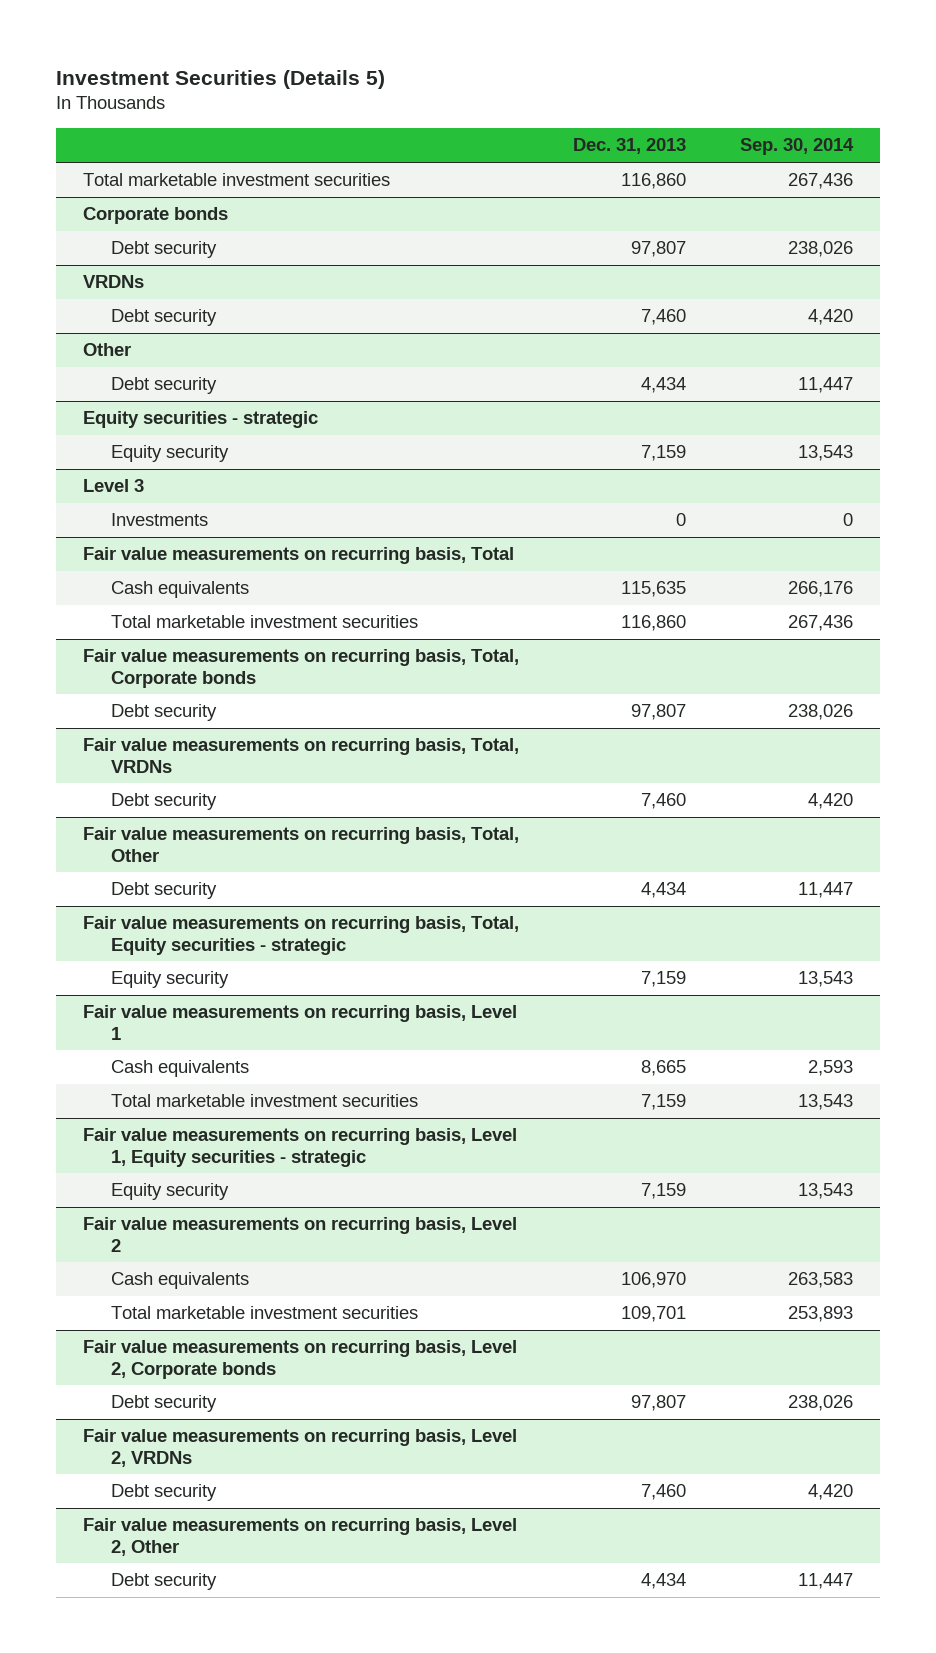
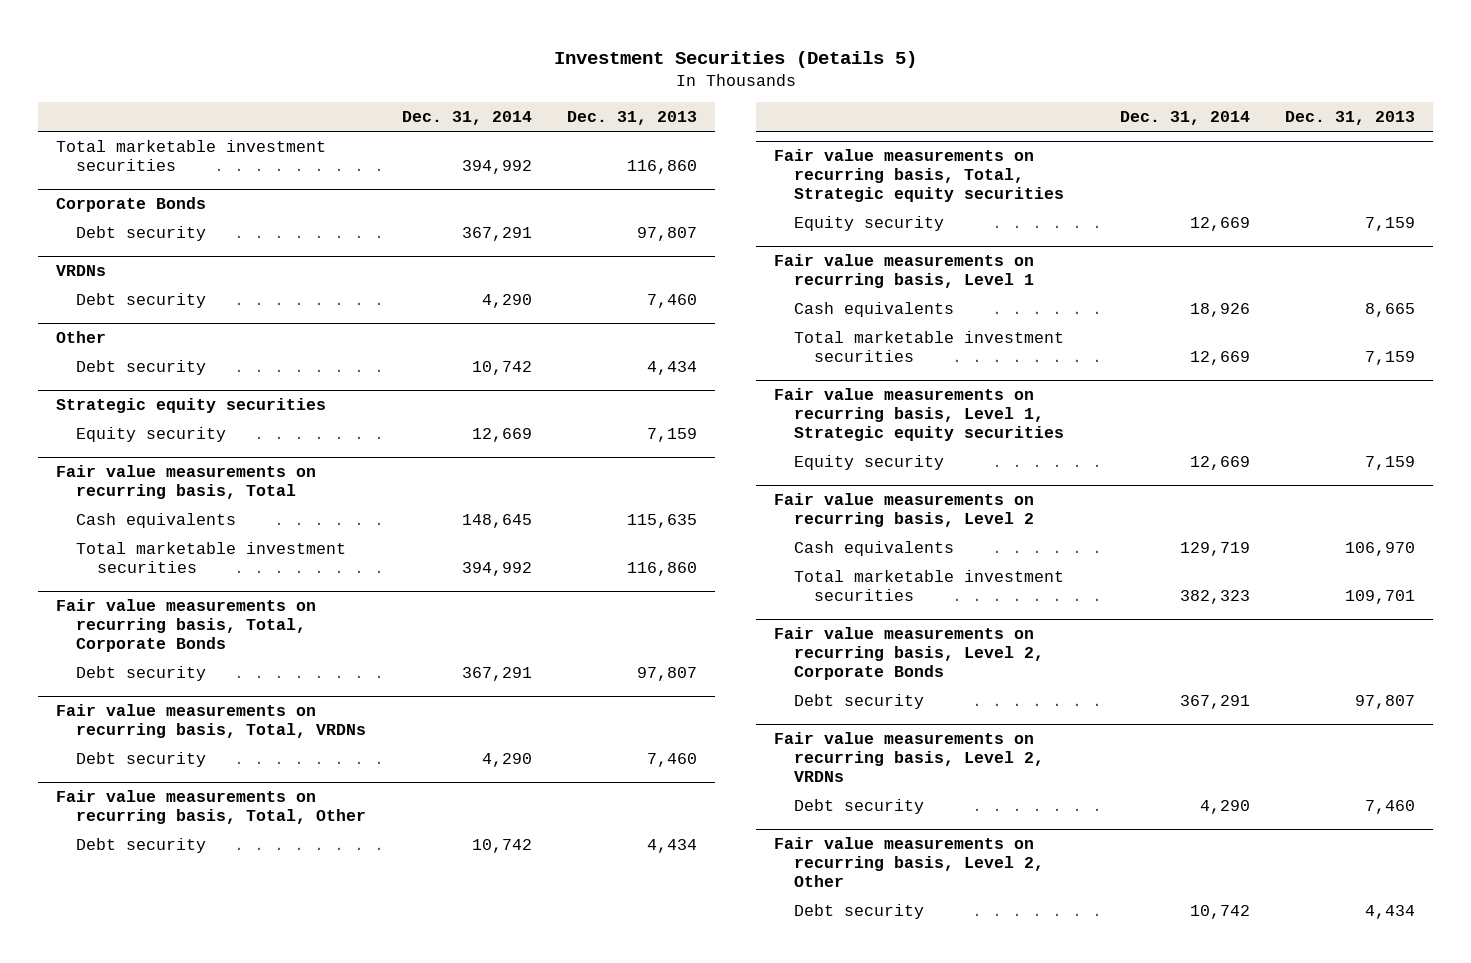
[740,138,855,156] Sep. 30, 2014 -> none
none -> [401,111,532,126] Dec. 31, 2014
[83,207,229,225] Corporate bonds -> [56,197,207,213] Corporate Bonds
[83,411,319,429] Equity securities - strategic -> [56,398,327,414] Strategic equity securities
[83,479,145,493] Level 3 -> none
[110,513,208,527] Investments -> none
[83,649,520,688] Fair value measurements on recurring basis, Total, Corporate bonds -> [56,599,317,653] Fair value measurements on recurring basis, Total, Corporate Bonds
[83,916,520,955] Fair value measurements on recurring basis, Total, Equity securities - strategic -> [773,149,1065,203] Fair value measurements on recurring basis, Total, Strategic equity securities
[83,1128,518,1167] Fair value measurements on recurring basis, Level 1, Equity securities - strategic -> [773,388,1065,442] Fair value measurements on recurring basis, Level 1, Strategic equity securities
[83,1340,518,1379] Fair value measurements on recurring basis, Level 2, Corporate bonds -> [773,627,1045,681] Fair value measurements on recurring basis, Level 2, Corporate Bonds

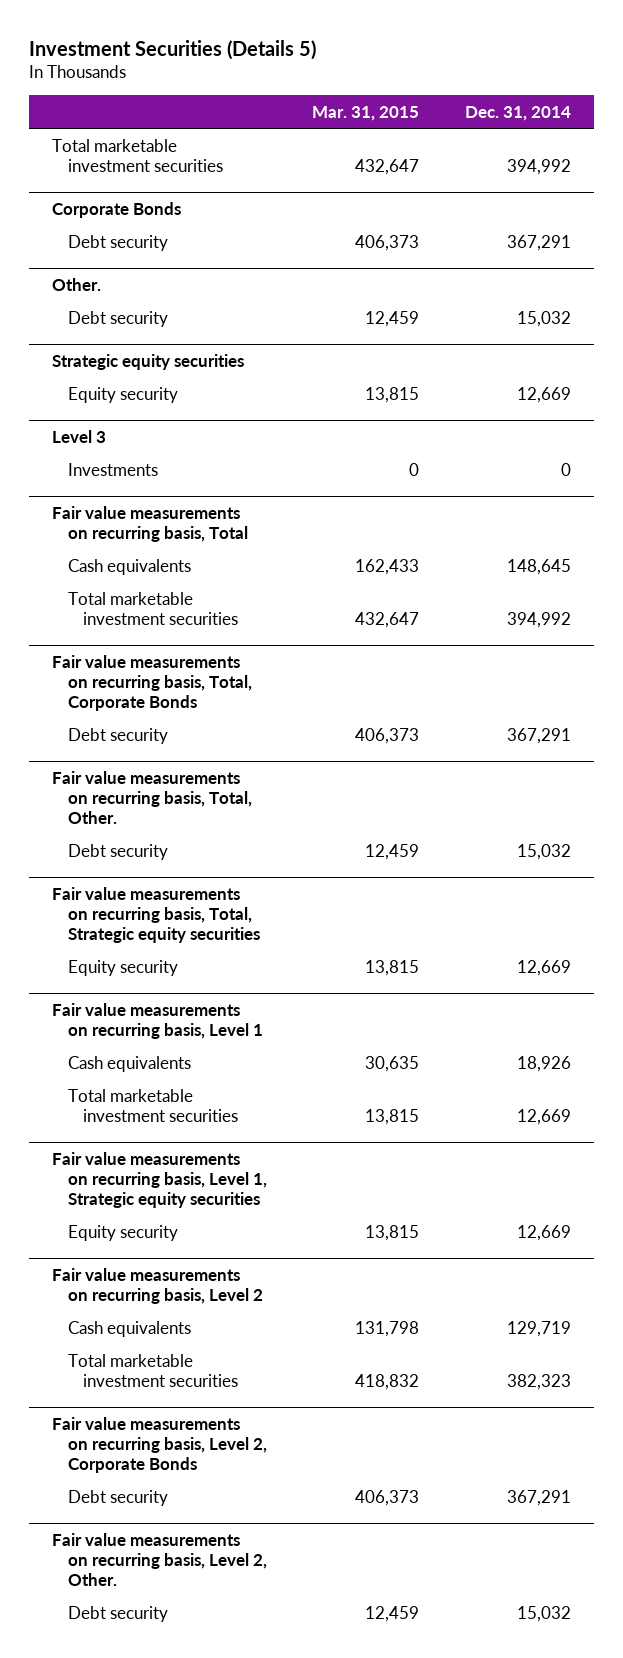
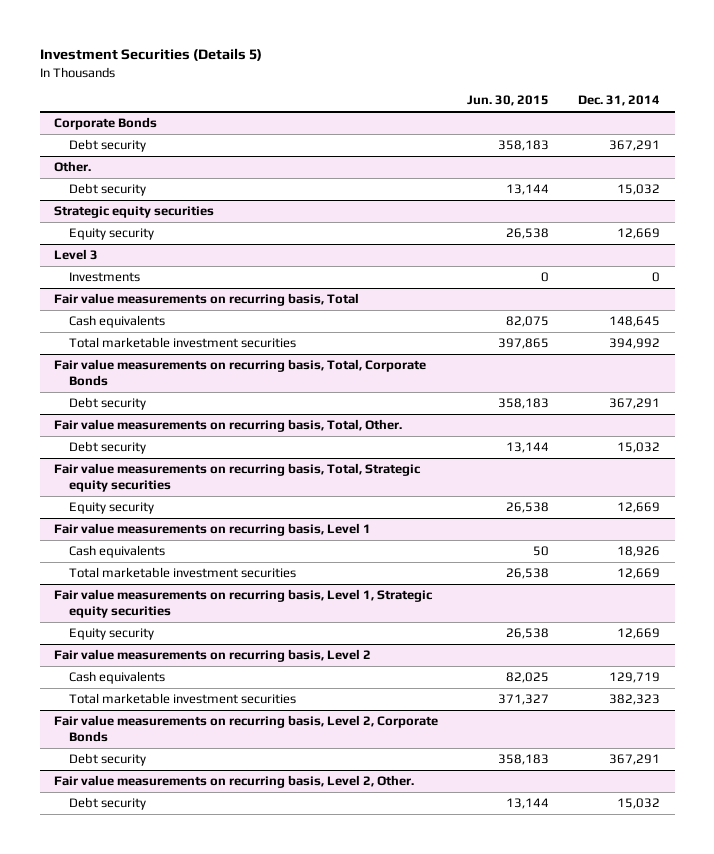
[312,105,420,121] Mar. 31, 2015 -> none
none -> [467,95,550,107] Jun. 30, 2015
[52,138,223,172] Total marketable investment securities -> none

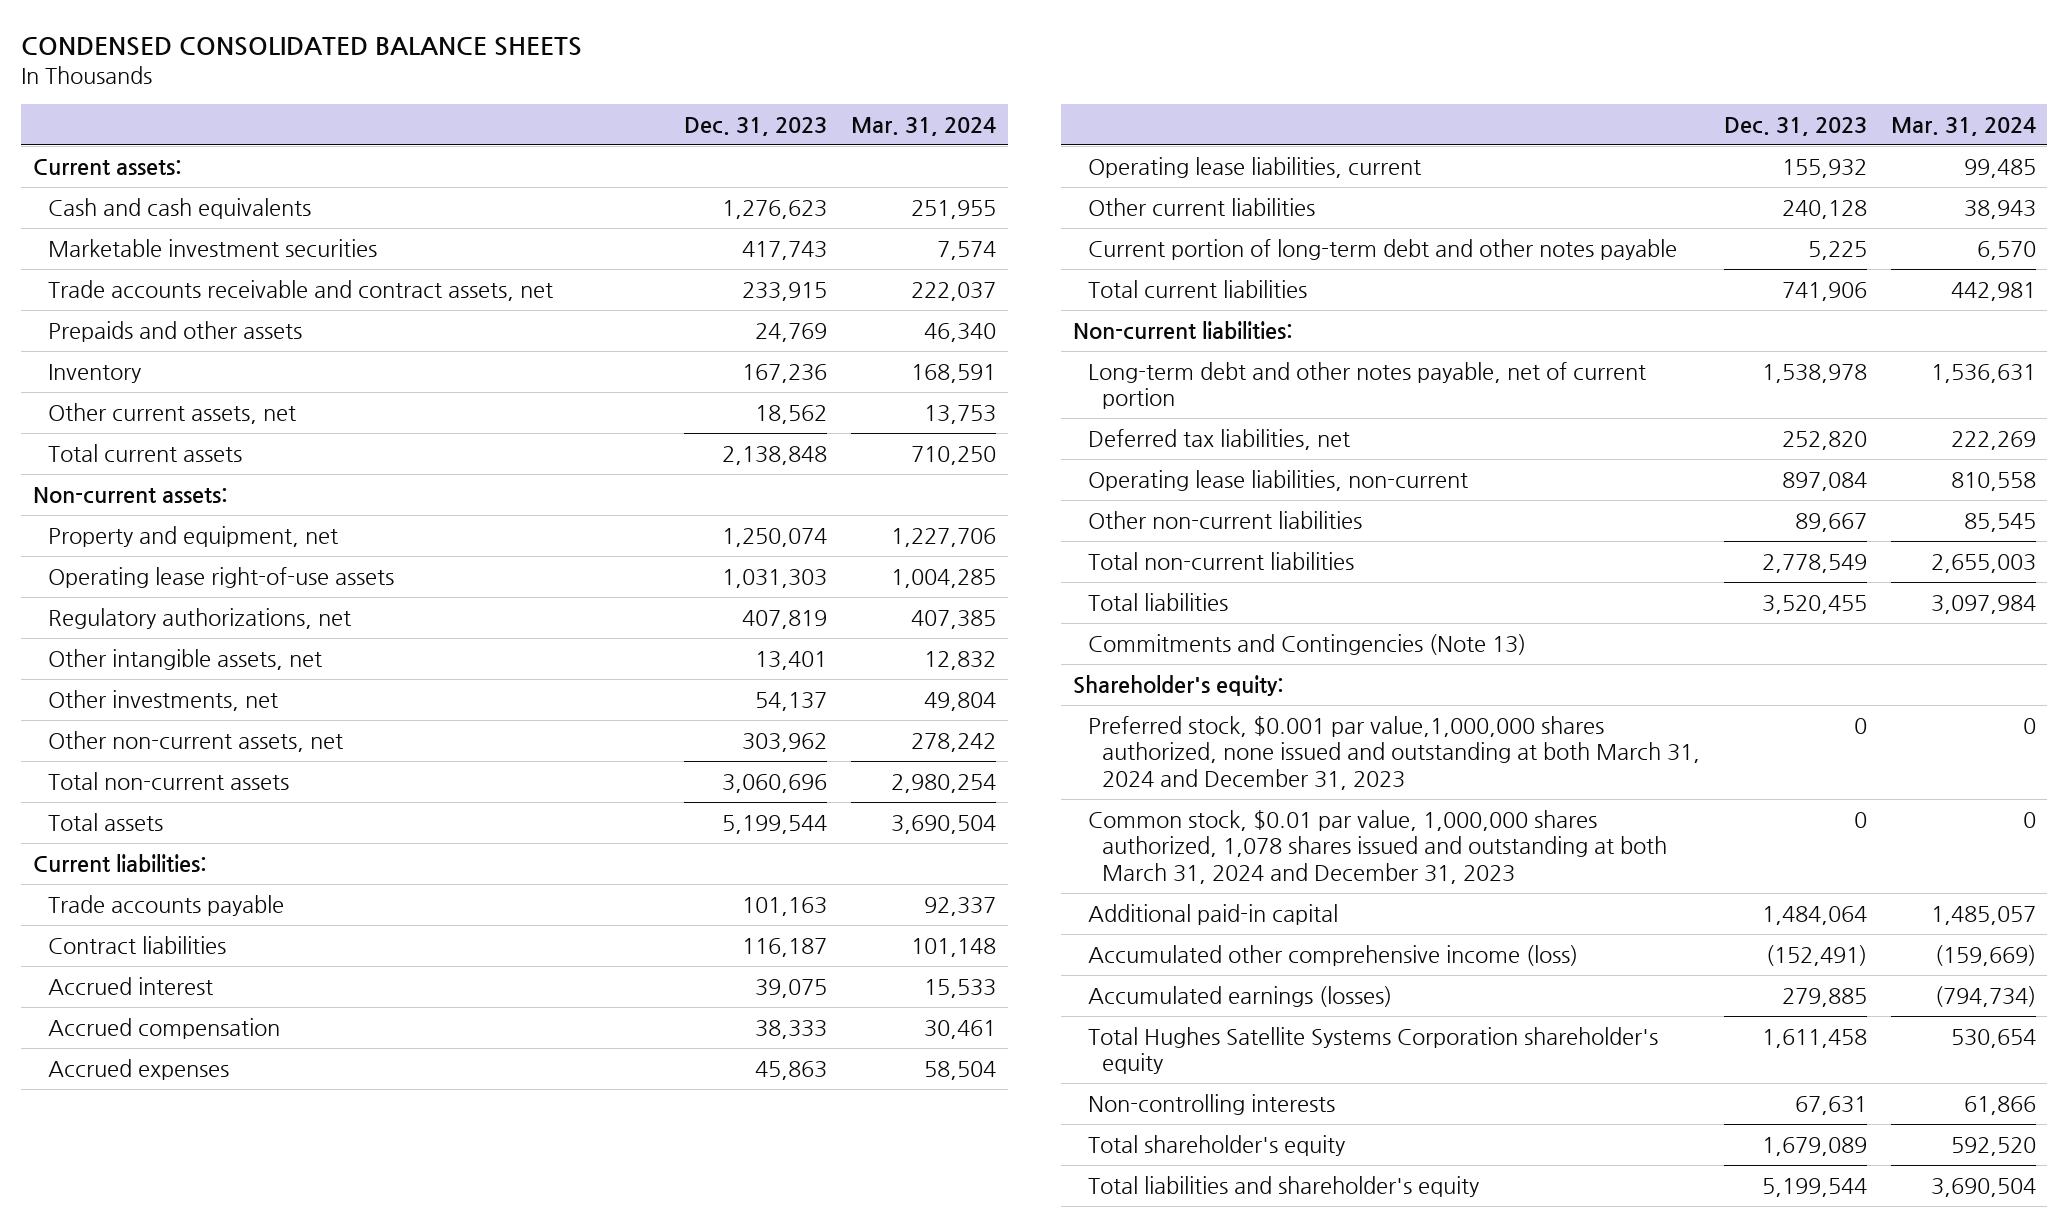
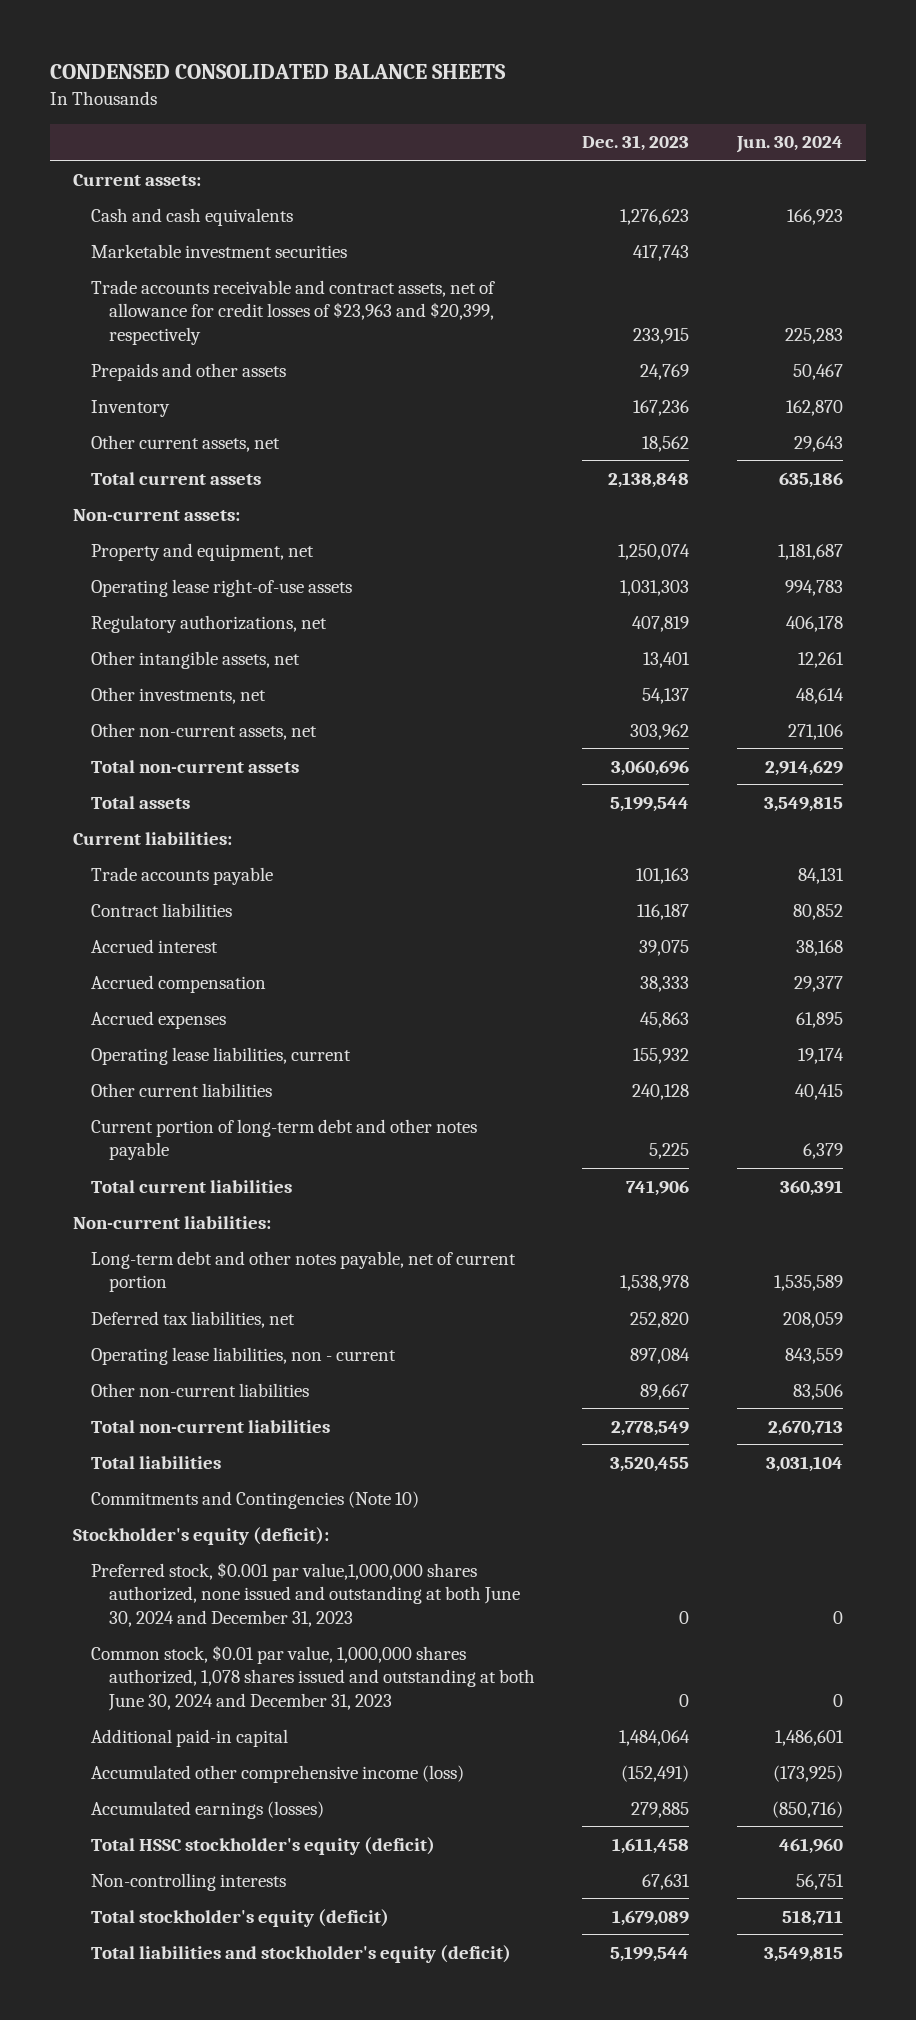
[850,116,996,136] Mar. 31, 2024 -> none
none -> [735,136,843,154] Jun. 30, 2024
[47,279,553,301] Trade accounts receivable and contract assets, net -> [91,279,496,345] Trade accounts receivable and contract assets, net of allowance for credit losses of $23,963 and $20,399, respectively
[1087,469,1468,491] Operating lease liabilities, non-current -> [91,1346,397,1365] Operating lease liabilities, non - current
[1087,633,1526,655] Commitments and Contingencies (Note 13) -> [91,1490,420,1509] Commitments and Contingencies (Note 10)
[1072,674,1284,696] Shareholder's equity: -> [73,1526,330,1545] Stockholder's equity (deficit):
[1087,715,1701,791] Preferred stock, $0.001 par value,1,000,000 shares authorized, none issued and outstanding at both March 31, 2024 and December 31, 2023 -> [91,1561,521,1627] Preferred stock, $0.001 par value,1,000,000 shares authorized, none issued and outstanding at both June 30, 2024 and December 31, 2023
[1087,809,1668,885] Common stock, $0.01 par value, 1,000,000 shares authorized, 1,078 shares issued and outstanding at both March 31, 2024 and December 31, 2023 -> [91,1644,536,1711] Common stock, $0.01 par value, 1,000,000 shares authorized, 1,078 shares issued and outstanding at both June 30, 2024 and December 31, 2023
[1087,1026,1658,1075] Total Hughes Satellite Systems Corporation shareholder's equity -> [91,1836,436,1855] Total HSSC stockholder's equity (deficit)
[1087,1134,1345,1156] Total shareholder's equity -> [91,1908,390,1927] Total stockholder's equity (deficit)
[1087,1175,1479,1197] Total liabilities and shareholder's equity -> [91,1944,512,1963] Total liabilities and stockholder's equity (deficit)

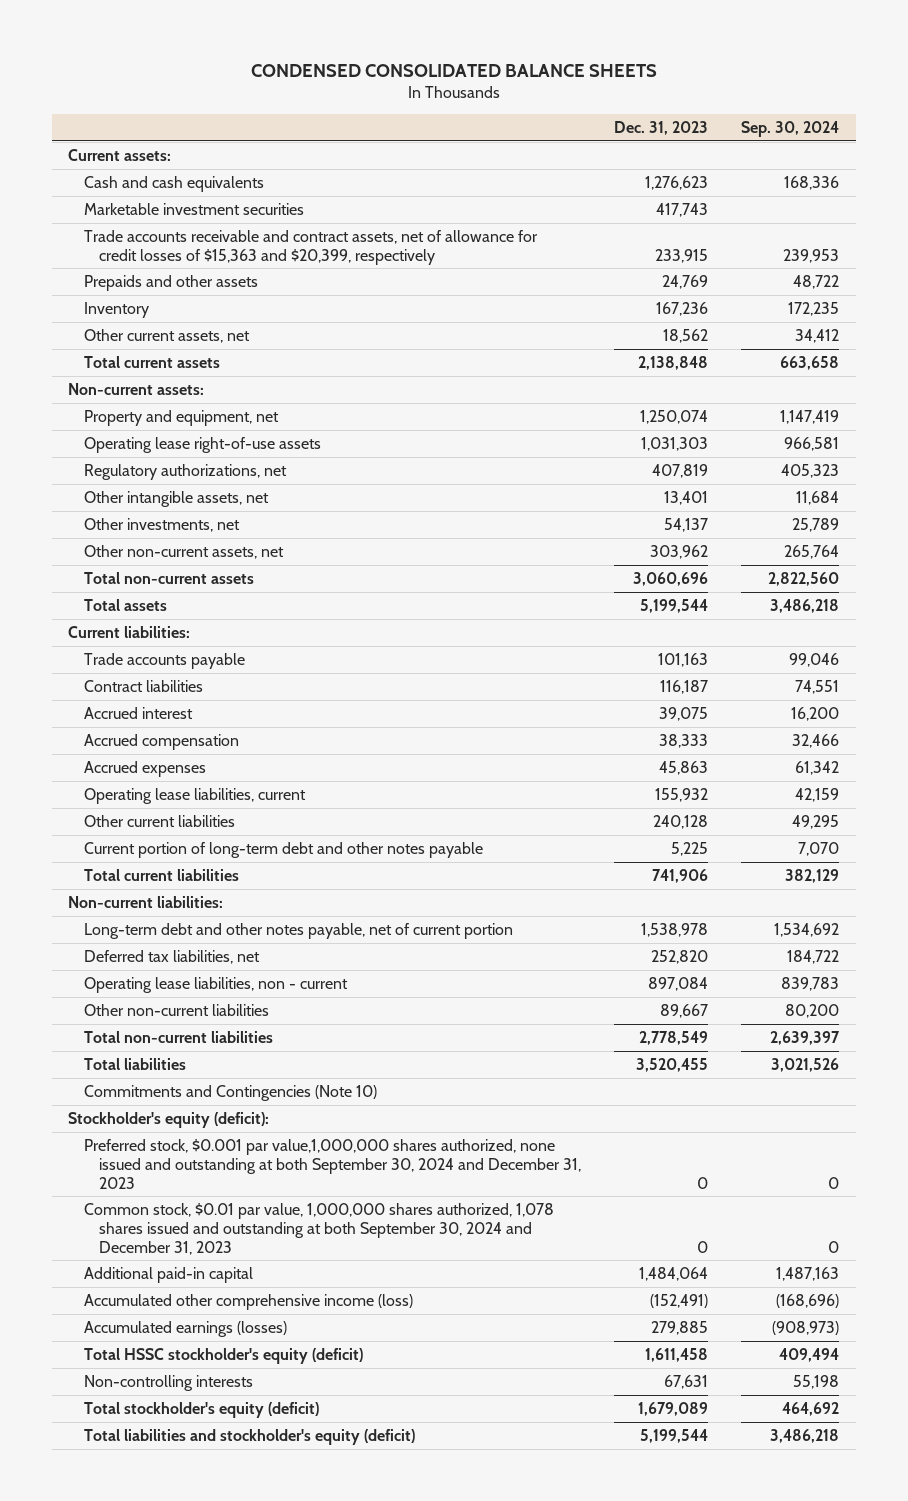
[735,136,843,154] Jun. 30, 2024 -> none
none -> [741,121,840,138] Sep. 30, 2024
[91,279,496,345] Trade accounts receivable and contract assets, net of allowance for credit losses of $23,963 and $20,399, respectively -> [83,229,538,265] Trade accounts receivable and contract assets, net of allowance for credit losses of $15,363 and $20,399, respectively
[91,1561,521,1627] Preferred stock, $0.001 par value,1,000,000 shares authorized, none issued and outstanding at both June 30, 2024 and December 31, 2023 -> [83,1138,581,1189] Preferred stock, $0.001 par value,1,000,000 shares authorized, none issued and outstanding at both September 30, 2024 and December 31, 2023
[91,1644,536,1711] Common stock, $0.01 par value, 1,000,000 shares authorized, 1,078 shares issued and outstanding at both June 30, 2024 and December 31, 2023 -> [83,1202,554,1255] Common stock, $0.01 par value, 1,000,000 shares authorized, 1,078 shares issued and outstanding at both September 30, 2024 and December 31, 2023

